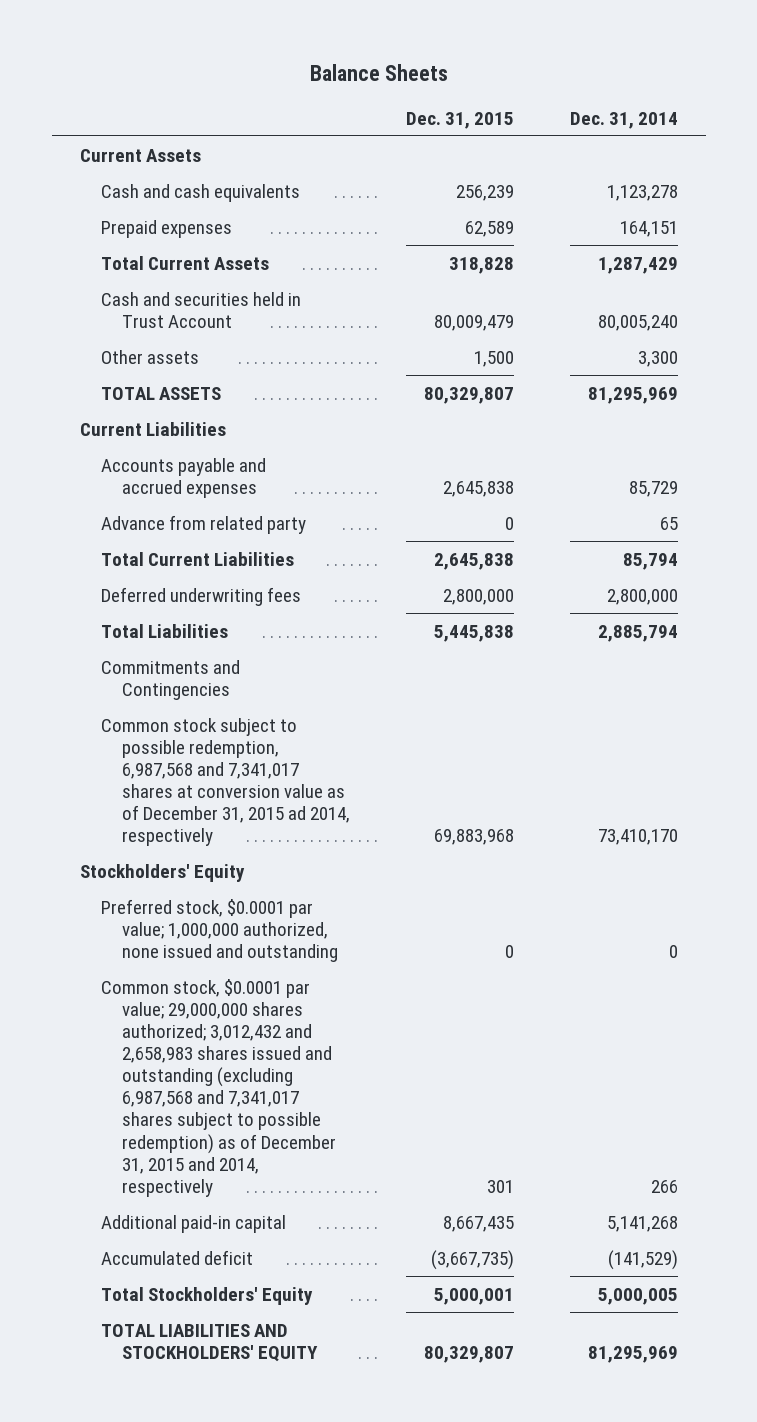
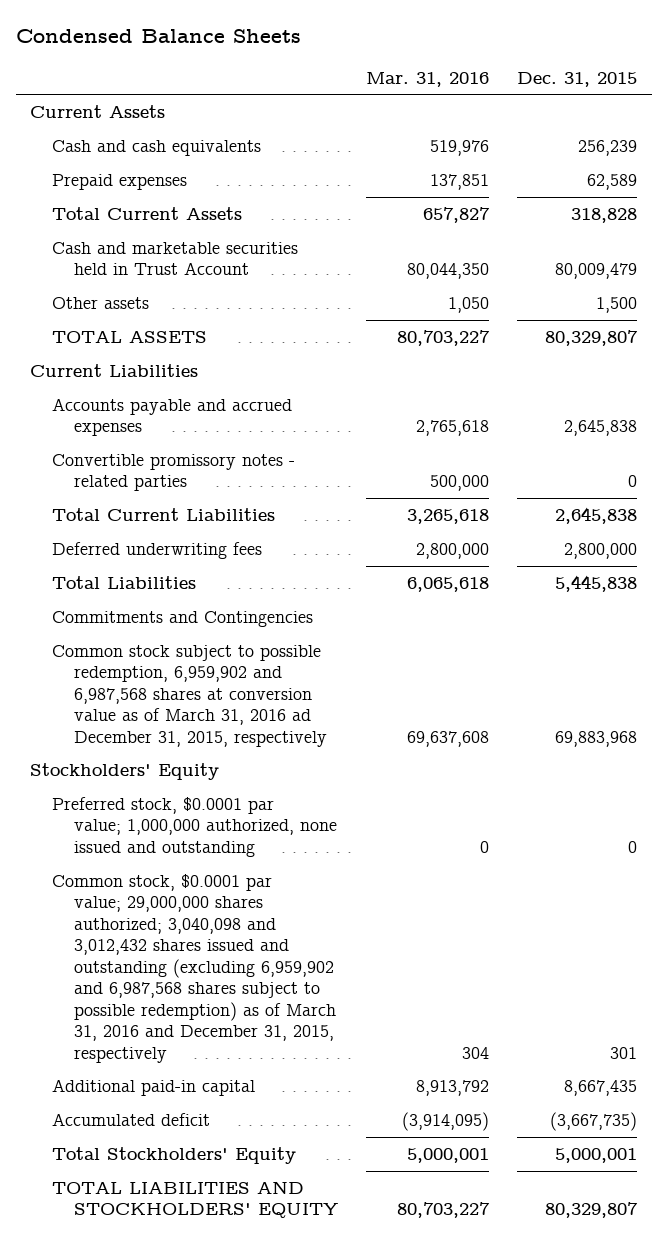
[309,64,448,82] Balance Sheets -> [15,29,301,44] Condensed Balance Sheets
[569,111,678,129] Dec. 31, 2014 -> none
none -> [366,71,490,87] Mar. 31, 2016
[100,291,301,328] Cash and securities held in Trust Account -> [51,241,298,276] Cash and marketable securities held in Trust Account
[100,514,306,534] Advance from related party -> none
none -> [51,453,295,492] Convertible promissory notes - related parties
[100,717,350,847] Common stock subject to possible redemption, 6,987,568 and 7,341,017 shares at conversion value as of December 31, 2015 ad 2014, respectively -> [51,644,327,747] Common stock subject to possible redemption, 6,959,902 and 6,987,568 shares at conversion value as of March 31, 2016 ad December 31, 2015, respectively
[100,978,336,1197] Common stock, $0.0001 par value; 29,000,000 shares authorized; 3,012,432 and 2,658,983 shares issued and outstanding (excluding 6,987,568 and 7,341,017 shares subject to possible redemption) as of December 31, 2015 and 2014, respectively -> [51,873,336,1063] Common stock, $0.0001 par value; 29,000,000 shares authorized; 3,040,098 and 3,012,432 shares issued and outstanding (excluding 6,959,902 and 6,987,568 shares subject to possible redemption) as of March 31, 2016 and December 31, 2015, respectively

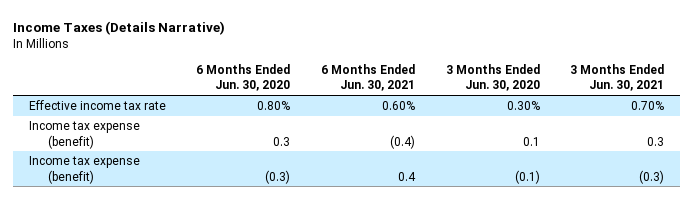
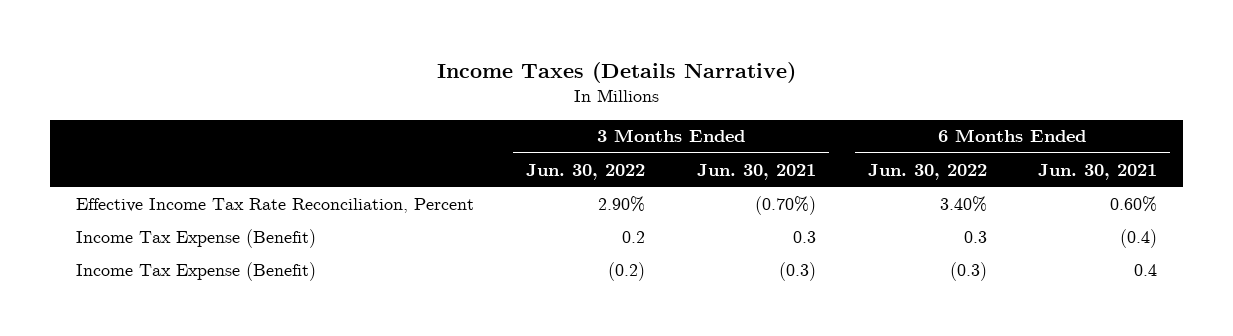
[196,64,291,92] 6 Months Ended Jun. 30, 2020 -> none
[445,64,540,92] 3 Months Ended Jun. 30, 2020 -> none
none -> [525,163,645,180] Jun. 30, 2022
none -> [867,163,987,180] Jun. 30, 2022
[28,100,166,111] Effective income tax rate -> [76,197,475,213] Effective Income Tax Rate Reconciliation, Percent
[631,101,665,111] 0.70% -> [754,195,816,215] (0.70%)
[28,121,140,149] Income tax expense (benefit) -> [76,228,317,248] Income Tax Expense (Benefit)
[28,156,140,184] Income tax expense (benefit) -> [76,261,317,281] Income Tax Expense (Benefit)

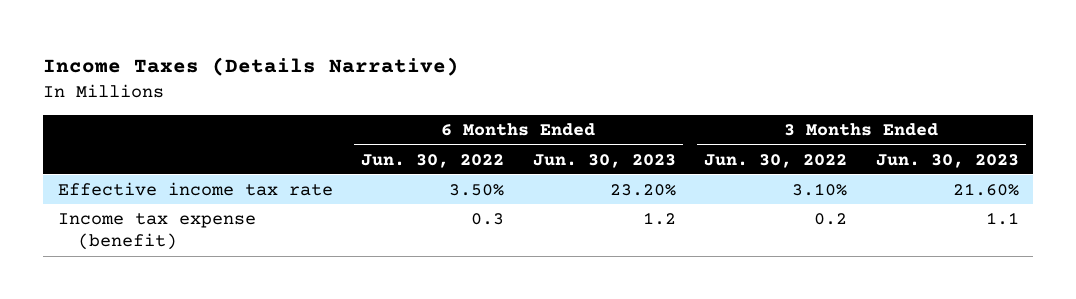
[696,163,816,180] Jun. 30, 2021 -> none
[1038,163,1158,180] Jun. 30, 2021 -> none
none -> [532,153,676,168] Jun. 30, 2023
none -> [875,153,1019,168] Jun. 30, 2023
[76,261,317,281] Income Tax Expense (Benefit) -> none
[76,197,475,213] Effective Income Tax Rate Reconciliation, Percent -> [57,182,333,197] Effective income tax rate
[597,195,645,212] 2.90% -> [792,183,848,197] 3.10%
[939,195,987,212] 3.40% -> [449,184,505,197] 3.50%
[76,228,317,248] Income Tax Expense (Benefit) -> [57,213,256,251] Income tax expense (benefit)

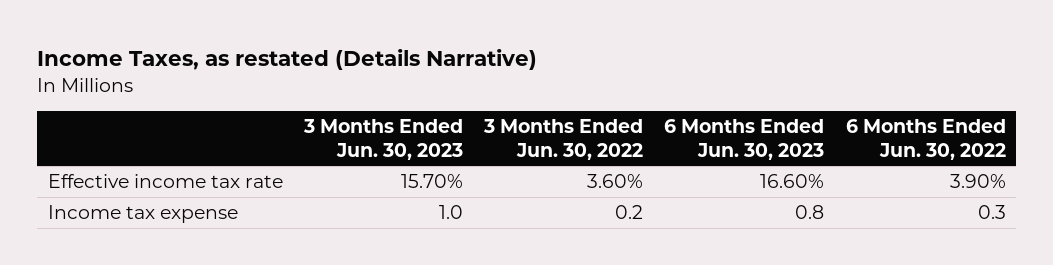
[43,56,460,76] Income Taxes (Details Narrative) -> [37,49,538,71] Income Taxes, as restated (Details Narrative)
[449,184,505,197] 3.50% -> [949,174,1006,189] 3.90%
[609,184,676,197] 23.20% -> [760,174,825,189] 16.60%
[792,183,848,197] 3.10% -> [587,174,644,189] 3.60%
[952,183,1019,197] 21.60% -> [400,174,463,189] 15.70%
[57,213,256,251] Income tax expense (benefit) -> [47,205,238,224] Income tax expense
[642,212,676,226] 1.2 -> [795,205,825,220] 0.8
[985,212,1019,226] 1.1 -> [438,205,463,220] 1.0

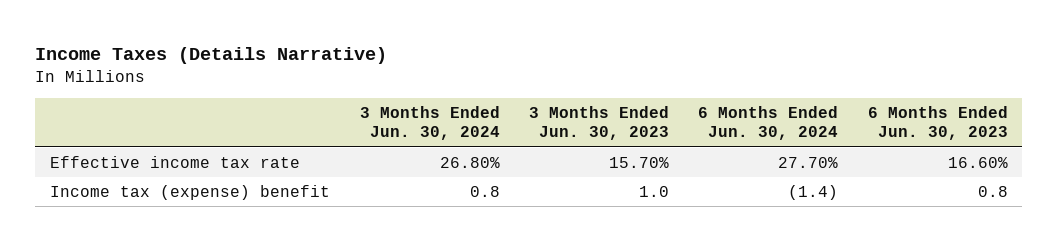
[37,49,538,71] Income Taxes, as restated (Details Narrative) -> [35,47,388,65] Income Taxes (Details Narrative)
[483,118,644,160] 3 Months Ended Jun. 30, 2022 -> none
[845,118,1006,160] 6 Months Ended Jun. 30, 2022 -> none
none -> [359,106,500,141] 3 Months Ended Jun. 30, 2024
none -> [698,106,839,141] 6 Months Ended Jun. 30, 2024
[47,205,238,224] Income tax expense -> [50,184,331,200] Income tax (expense) benefit

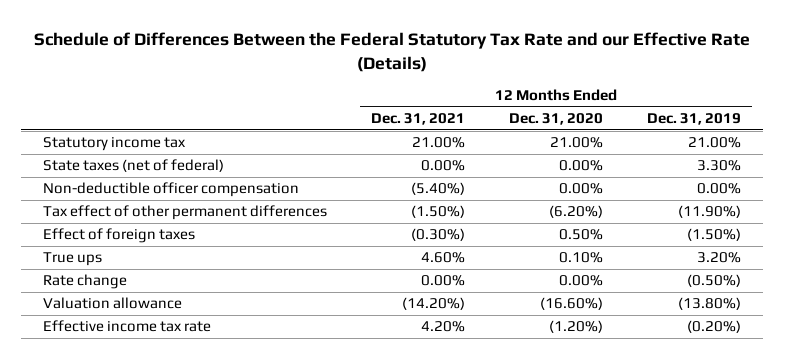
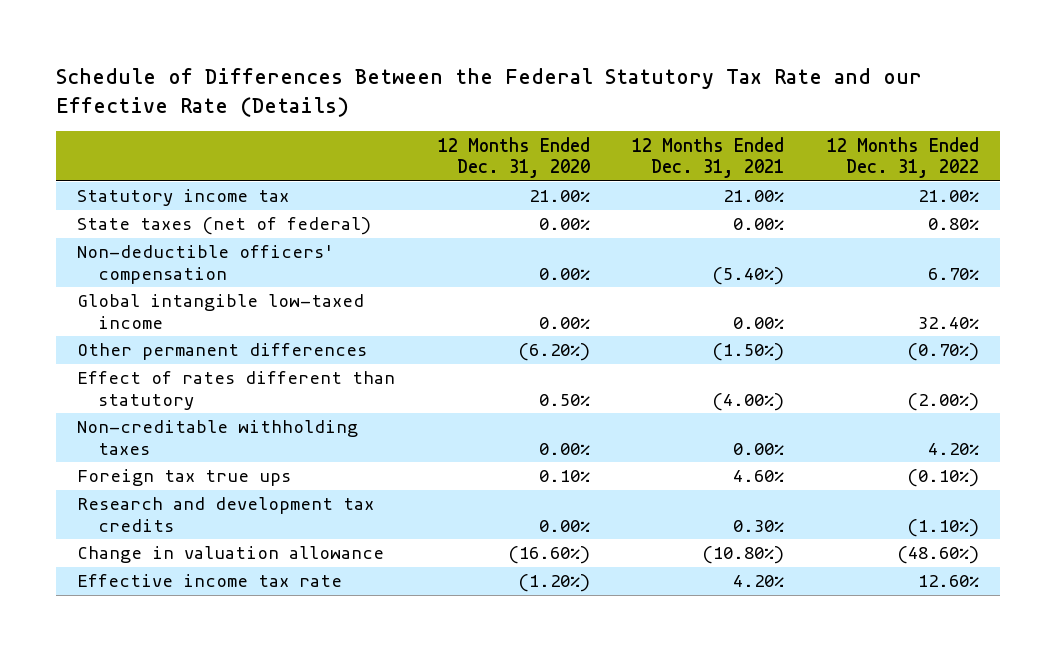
[647,113,742,126] Dec. 31, 2019 -> none
none -> [826,136,979,179] 12 Months Ended Dec. 31, 2022
[43,274,128,290] Rate change -> none
[43,182,300,198] Non-deductible officer compensation -> [76,245,334,284] Non-deductible officers' compensation
none -> [76,294,364,329] Global intangible low-taxed income
[43,205,328,221] Tax effect of other permanent differences -> [76,343,367,361] Other permanent differences
[43,228,196,244] Effect of foreign taxes -> [76,371,395,410] Effect of rates different than statutory
[411,228,466,242] (0.30%) -> [712,392,785,411] (4.00%)
none -> [76,420,358,455] Non-creditable withholding taxes
[43,252,103,267] True ups -> [76,469,291,487] Foreign tax true ups
none -> [76,497,374,532] Research and development tax credits
[43,297,183,310] Valuation allowance -> [76,546,384,564] Change in valuation allowance
[402,297,466,311] (14.20%) -> [702,546,785,565] (10.80%)

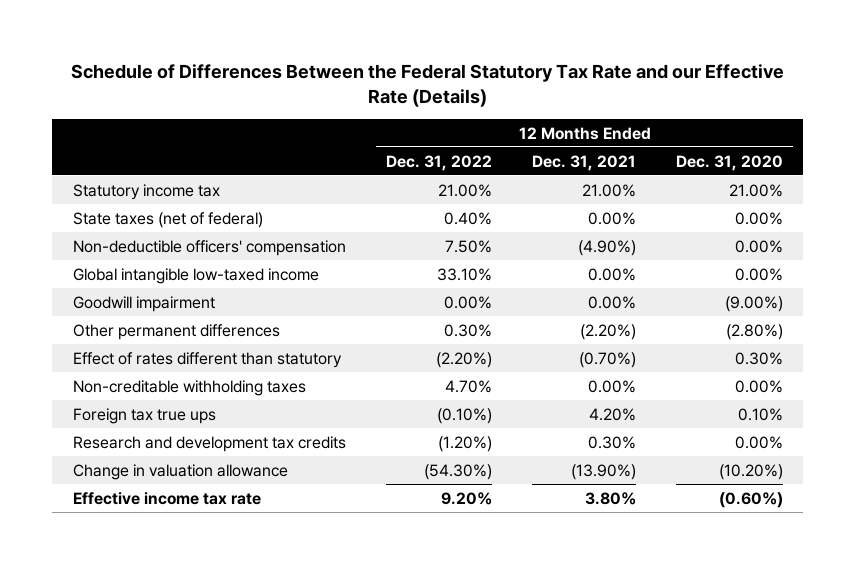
[927,218,979,231] 0.80% -> [443,211,492,225] 0.40%
[712,266,785,285] (5.40%) -> [578,239,637,256] (4.90%)
[927,267,979,280] 6.70% -> [444,239,492,253] 7.50%
[917,316,979,329] 32.40% -> [436,267,492,281] 33.10%
none -> [72,295,215,312] Goodwill impairment
[517,343,590,362] (6.20%) -> [726,323,784,340] (2.80%)
[712,343,785,362] (1.50%) -> [580,323,637,340] (2.20%)
[906,343,979,362] (0.70%) -> [443,323,492,337] 0.30%
[538,393,590,406] 0.50% -> [735,351,784,365] 0.30%
[712,392,785,411] (4.00%) -> [579,351,637,368] (0.70%)
[906,392,979,411] (2.00%) -> [435,351,492,368] (2.20%)
[927,442,979,455] 4.20% -> [444,379,492,393] 4.70%
[733,470,785,483] 4.60% -> [589,407,637,421] 4.20%
[906,518,979,537] (1.10%) -> [437,435,492,452] (1.20%)
[507,546,590,565] (16.60%) -> [719,463,784,480] (10.20%)
[702,546,785,565] (10.80%) -> [571,463,637,480] (13.90%)
[896,546,979,565] (48.60%) -> [423,463,492,480] (54.30%)
[517,574,590,593] (1.20%) -> [719,491,784,508] (0.60%)
[733,575,785,588] 4.20% -> [585,491,637,505] 3.80%
[917,575,979,588] 12.60% -> [440,491,492,505] 9.20%

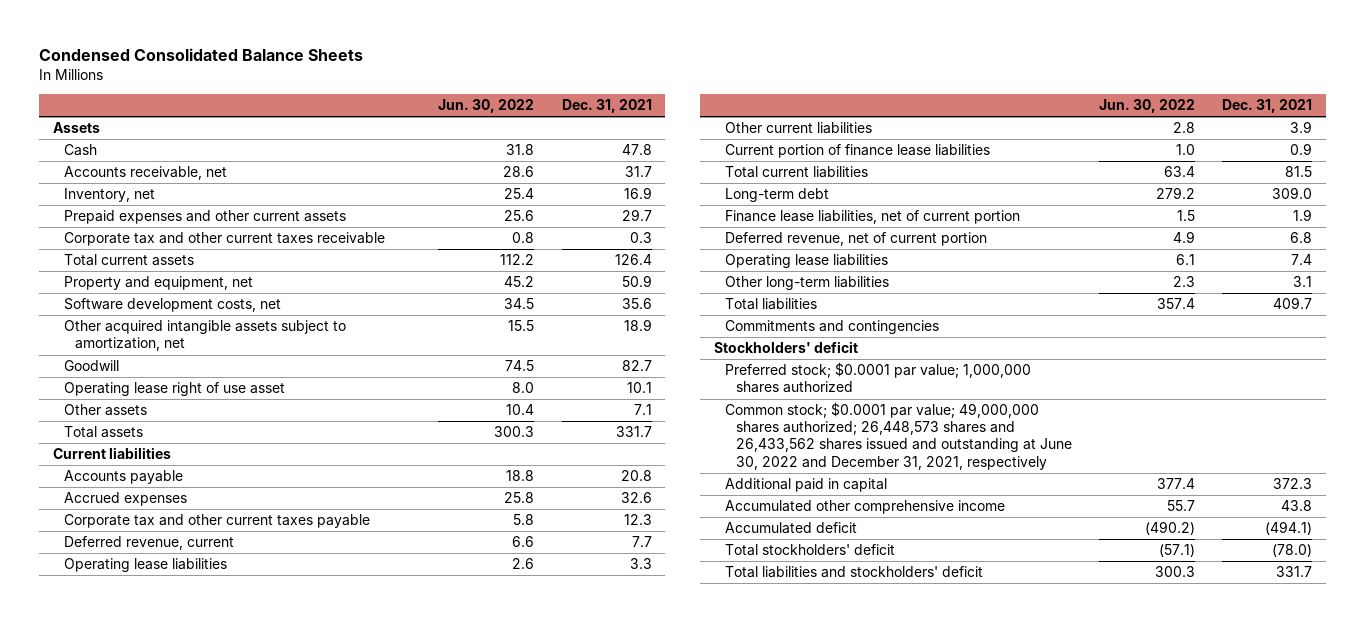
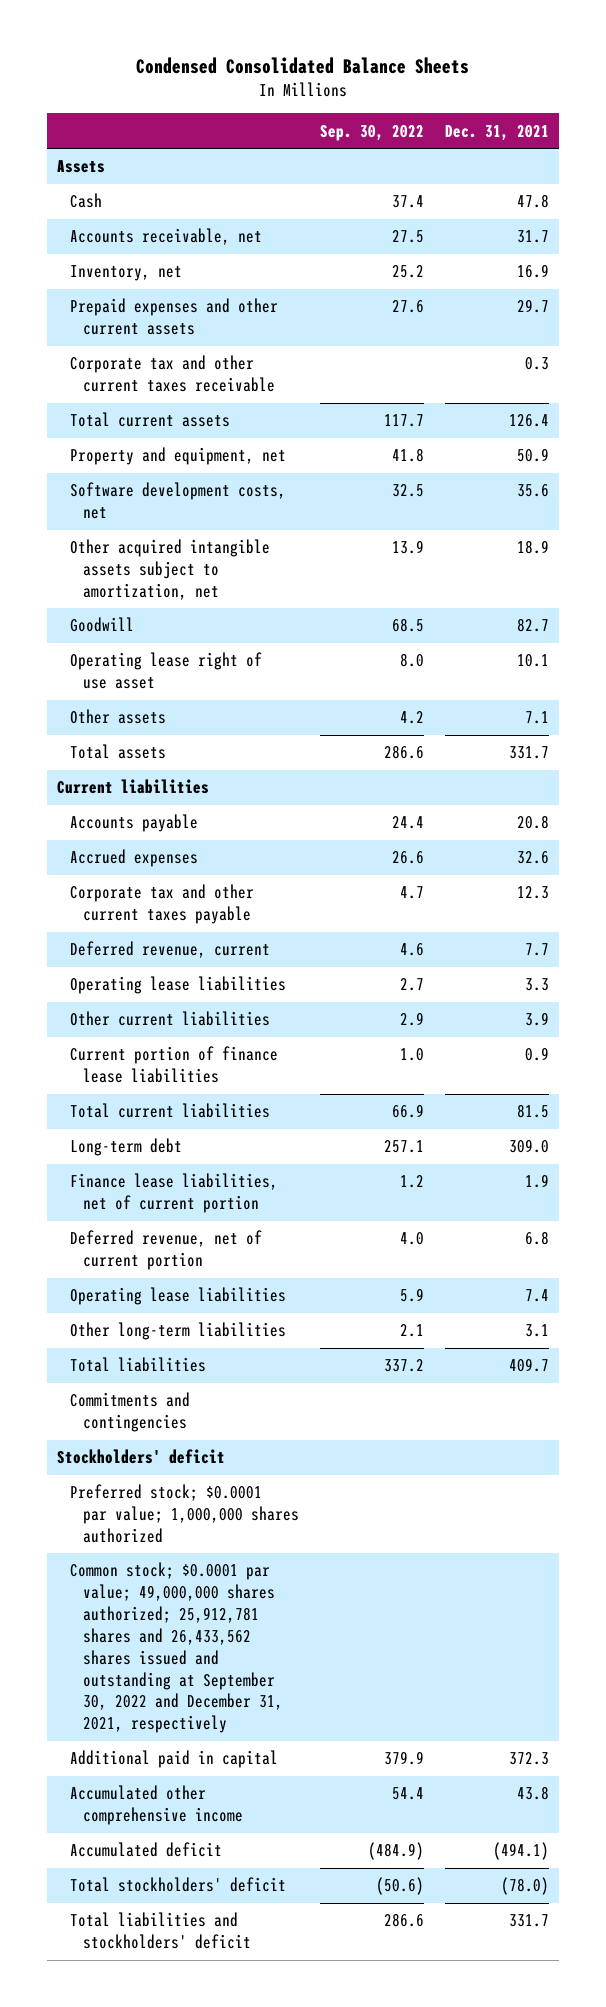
[438,98,535,113] Jun. 30, 2022 -> none
none -> [320,124,425,141] Sep. 30, 2022
[724,402,1072,470] Common stock; $0.0001 par value; 49,000,000 shares authorized; 26,448,573 shares and 26,433,562 shares issued and outstanding at June 30, 2022 and December 31, 2021, respectively -> [70,1562,284,1734] Common stock; $0.0001 par value; 49,000,000 shares authorized; 25,912,781 shares and 26,433,562 shares issued and outstanding at September 30, 2022 and December 31, 2021, respectively

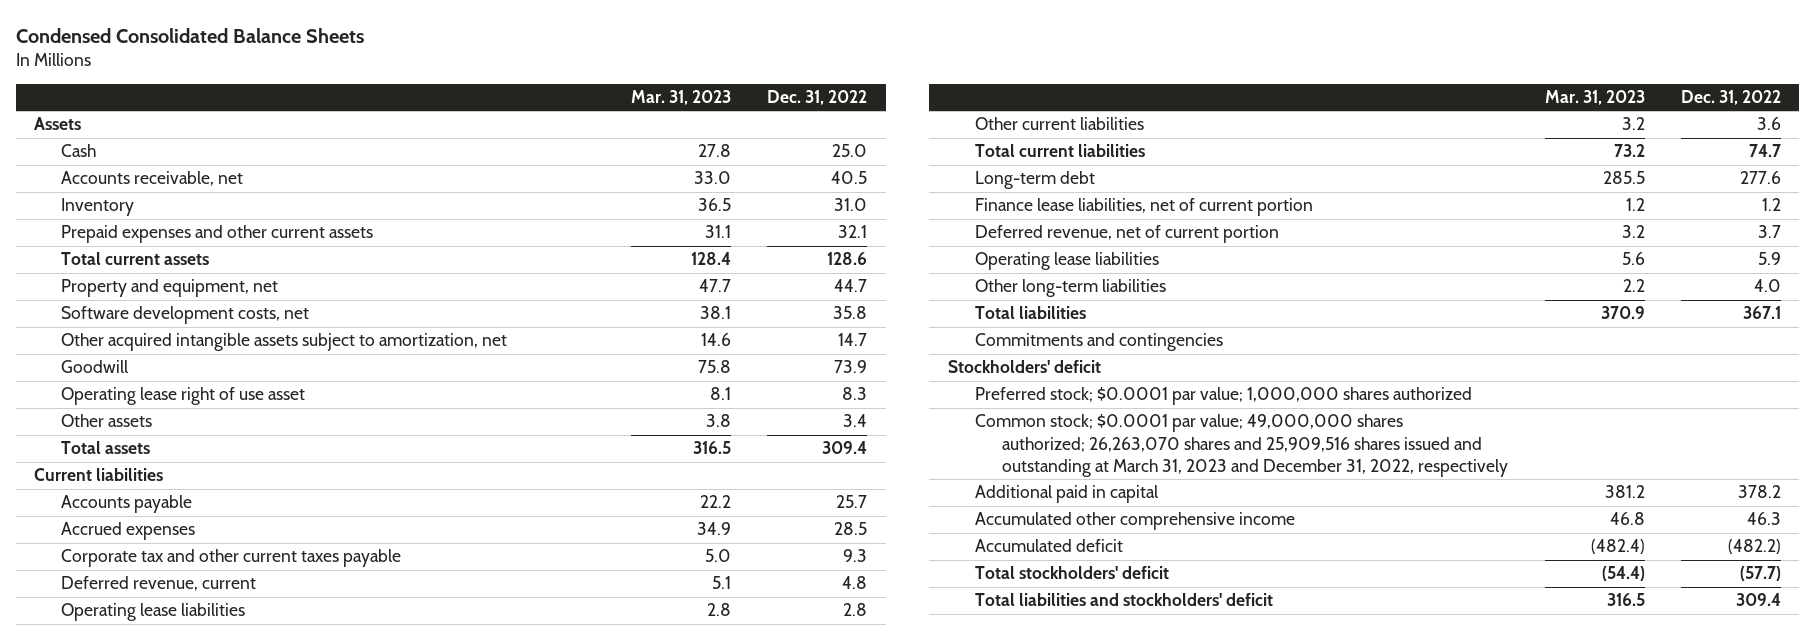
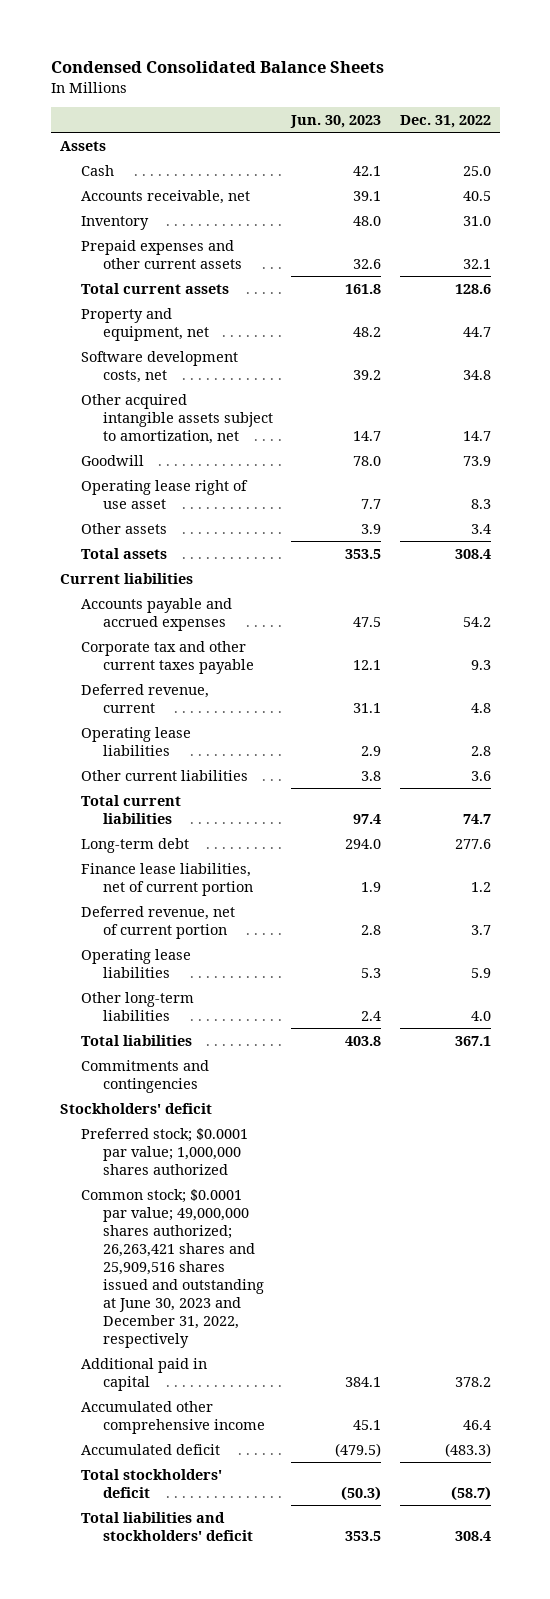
[631,89,732,105] Mar. 31, 2023 -> none
none -> [290,114,382,128] Jun. 30, 2023
[833,306,868,320] 35.8 -> [462,369,491,380] 34.8
[822,441,868,455] 309.4 -> [454,548,491,559] 308.4
[61,495,193,514] Accounts payable -> none
[61,522,196,541] Accrued expenses -> none
none -> [81,597,233,631] Accounts payable and accrued expenses
[974,414,1509,478] Common stock; $0.0001 par value; 49,000,000 shares authorized; 26,263,070 shares and 25,909,516 shares issued and outstanding at March 31, 2023 and December 31, 2022, respectively -> [81,1188,265,1348] Common stock; $0.0001 par value; 49,000,000 shares authorized; 26,263,421 shares and 25,909,516 shares issued and outstanding at June 30, 2023 and December 31, 2022, respectively
[1747,512,1782,526] 46.3 -> [462,1419,491,1430] 46.4
[1728,539,1782,555] (482.2) -> [444,1442,491,1457] (483.3)
[1740,566,1782,582] (57.7) -> [450,1485,491,1501] (58.7)
[1736,593,1782,607] 309.4 -> [454,1530,491,1541] 308.4

